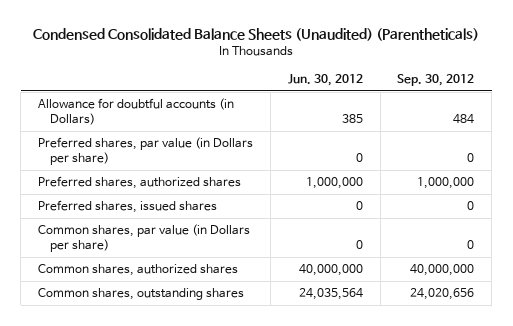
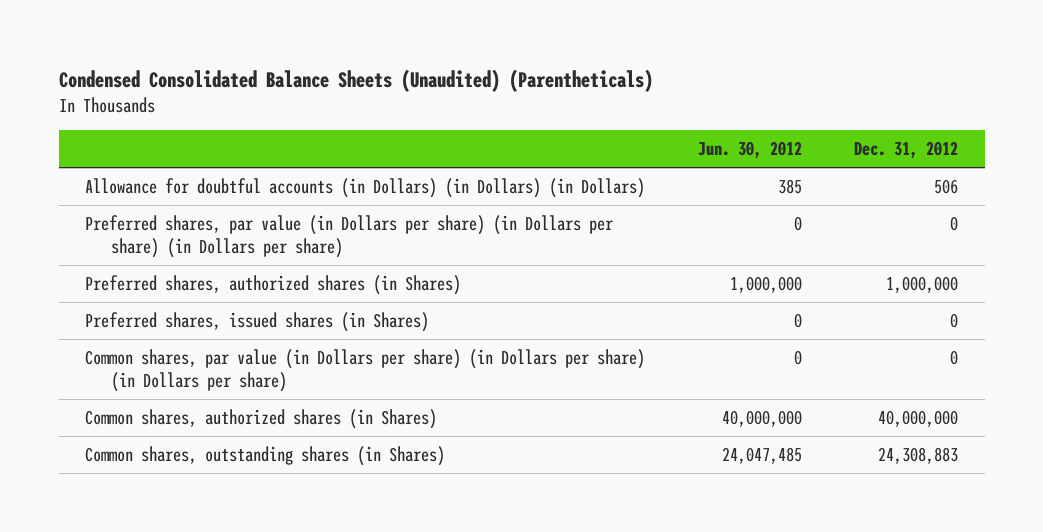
[397,74,475,87] Sep. 30, 2012 -> none
none -> [854,141,959,160] Dec. 31, 2012
[38,98,235,126] Allowance for doubtful accounts (in Dollars) -> [84,178,645,199] Allowance for doubtful accounts (in Dollars) (in Dollars) (in Dollars)
[38,137,254,166] Preferred shares, par value (in Dollars per share) -> [84,215,613,258] Preferred shares, par value (in Dollars per share) (in Dollars per share) (in Dollars per share)
[38,176,242,190] Preferred shares, authorized shares -> [84,275,461,296] Preferred shares, authorized shares (in Shares)
[38,200,218,214] Preferred shares, issued shares -> [84,312,429,333] Preferred shares, issued shares (in Shares)
[38,224,251,253] Common shares, par value (in Dollars per share) -> [84,349,645,392] Common shares, par value (in Dollars per share) (in Dollars per share) (in Dollars per share)
[38,264,239,277] Common shares, authorized shares -> [84,409,437,430] Common shares, authorized shares (in Shares)
[38,288,245,301] Common shares, outstanding shares -> [84,446,445,467] Common shares, outstanding shares (in Shares)
[298,288,363,301] 24,035,564 -> [721,447,802,465] 24,047,485

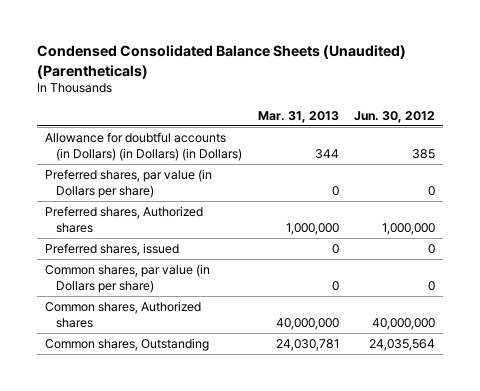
[854,141,959,160] Dec. 31, 2012 -> none
none -> [257,110,339,123] Mar. 31, 2013
[84,215,613,258] Preferred shares, par value (in Dollars per share) (in Dollars per share) (in Dollars per share) -> [44,168,212,198] Preferred shares, par value (in Dollars per share)
[84,275,461,296] Preferred shares, authorized shares (in Shares) -> [44,205,203,233] Preferred shares, Authorized shares
[84,312,429,333] Preferred shares, issued shares (in Shares) -> [44,242,179,256] Preferred shares, issued
[84,349,645,392] Common shares, par value (in Dollars per share) (in Dollars per share) (in Dollars per share) -> [44,263,210,293] Common shares, par value (in Dollars per share)
[84,409,437,430] Common shares, authorized shares (in Shares) -> [44,300,201,328] Common shares, Authorized shares
[84,446,445,467] Common shares, outstanding shares (in Shares) -> [44,337,209,351] Common shares, Outstanding
[721,447,802,465] 24,047,485 -> [369,338,436,351] 24,035,564

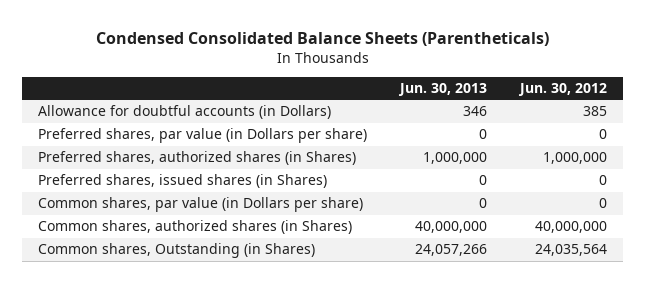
[36,45,406,79] Condensed Consolidated Balance Sheets (Unaudited) (Parentheticals) -> [95,31,549,46] Condensed Consolidated Balance Sheets (Parentheticals)
[257,110,339,123] Mar. 31, 2013 -> none
none -> [398,83,488,97] Jun. 30, 2013
[44,131,243,161] Allowance for doubtful accounts (in Dollars) (in Dollars) (in Dollars) -> [38,105,332,120] Allowance for doubtful accounts (in Dollars)
[44,205,203,233] Preferred shares, Authorized shares -> [38,151,357,166] Preferred shares, authorized shares (in Shares)
[44,242,179,256] Preferred shares, issued -> [38,174,328,189] Preferred shares, issued shares (in Shares)
[44,300,201,328] Common shares, Authorized shares -> [38,220,353,235] Common shares, authorized shares (in Shares)
[44,337,209,351] Common shares, Outstanding -> [38,243,316,259] Common shares, Outstanding (in Shares)

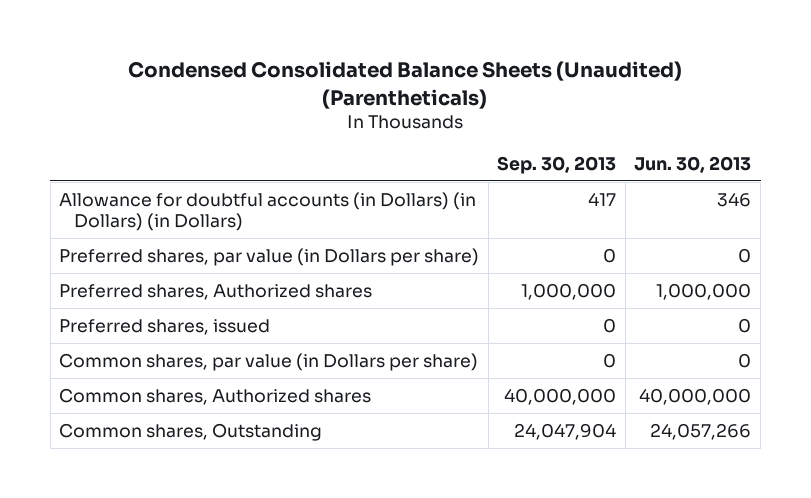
[95,31,549,46] Condensed Consolidated Balance Sheets (Parentheticals) -> [128,61,683,109] Condensed Consolidated Balance Sheets (Unaudited) (Parentheticals)
[517,83,607,97] Jun. 30, 2012 -> none
none -> [497,155,617,174] Sep. 30, 2013
[38,105,332,120] Allowance for doubtful accounts (in Dollars) -> [59,191,477,232] Allowance for doubtful accounts (in Dollars) (in Dollars) (in Dollars)
[38,151,357,166] Preferred shares, authorized shares (in Shares) -> [59,283,373,300] Preferred shares, Authorized shares
[38,174,328,189] Preferred shares, issued shares (in Shares) -> [59,318,271,335] Preferred shares, issued
[38,220,353,235] Common shares, authorized shares (in Shares) -> [59,387,372,405] Common shares, Authorized shares
[38,243,316,259] Common shares, Outstanding (in Shares) -> [59,422,323,441] Common shares, Outstanding

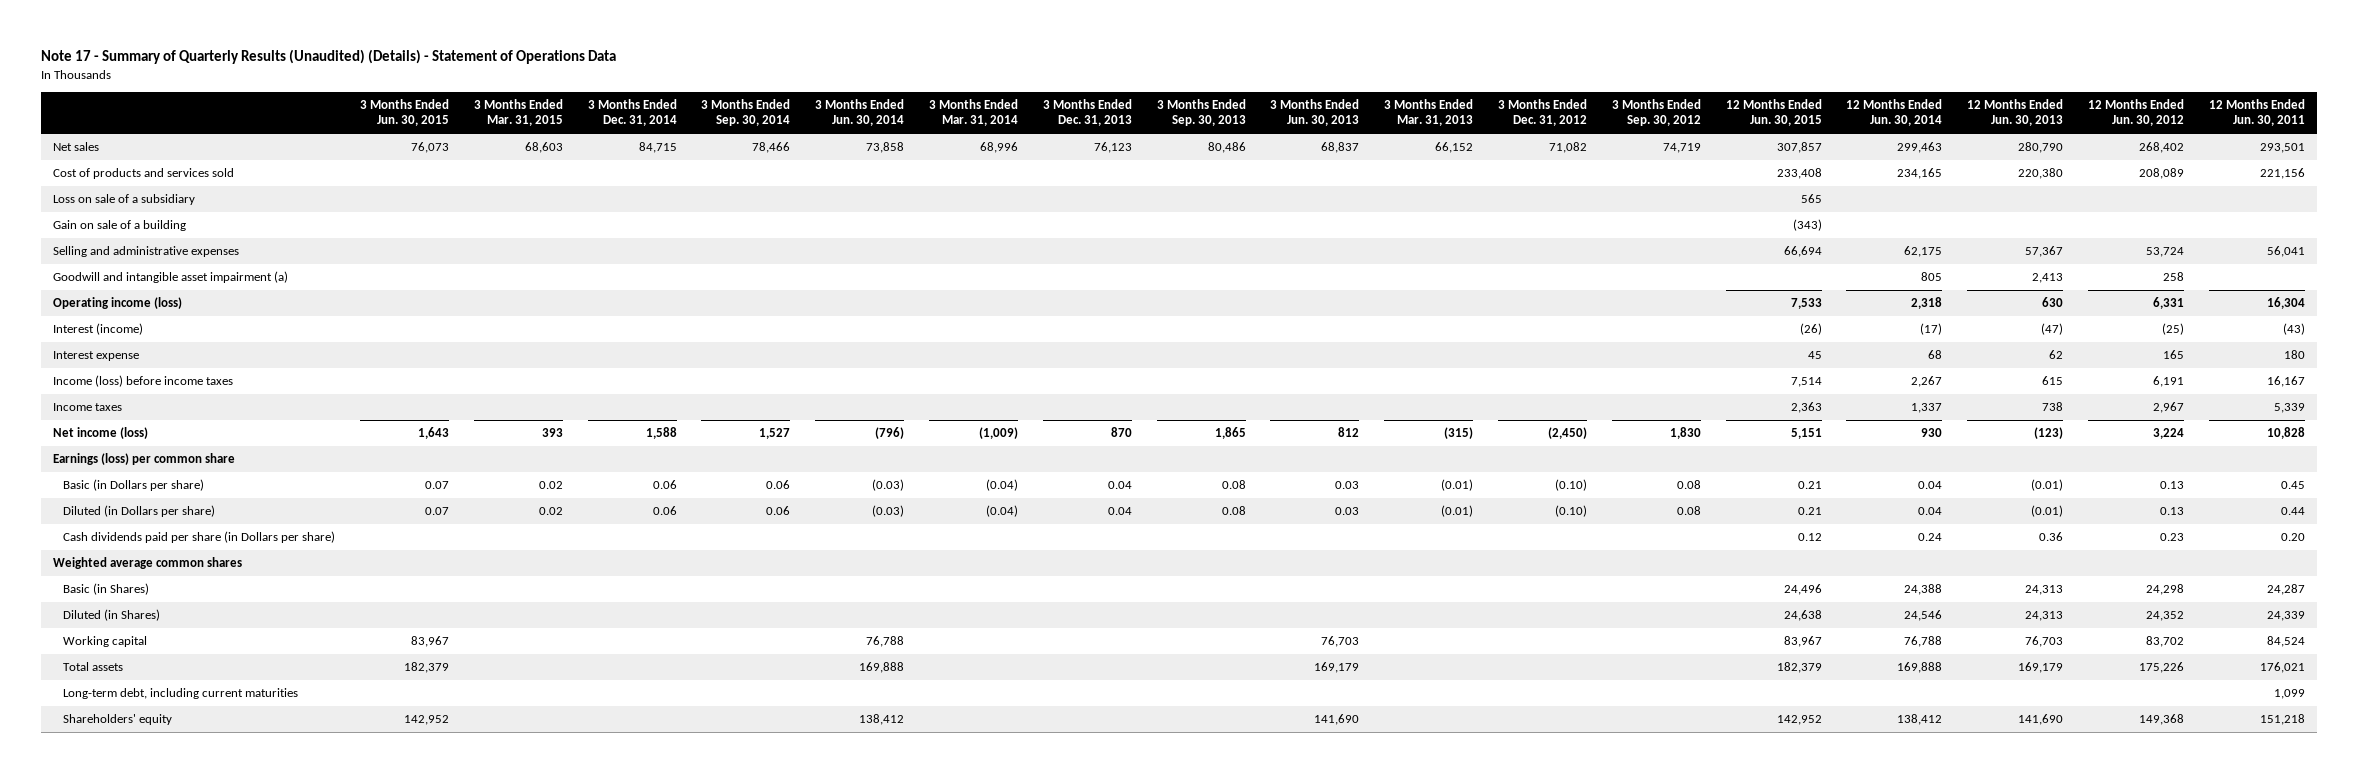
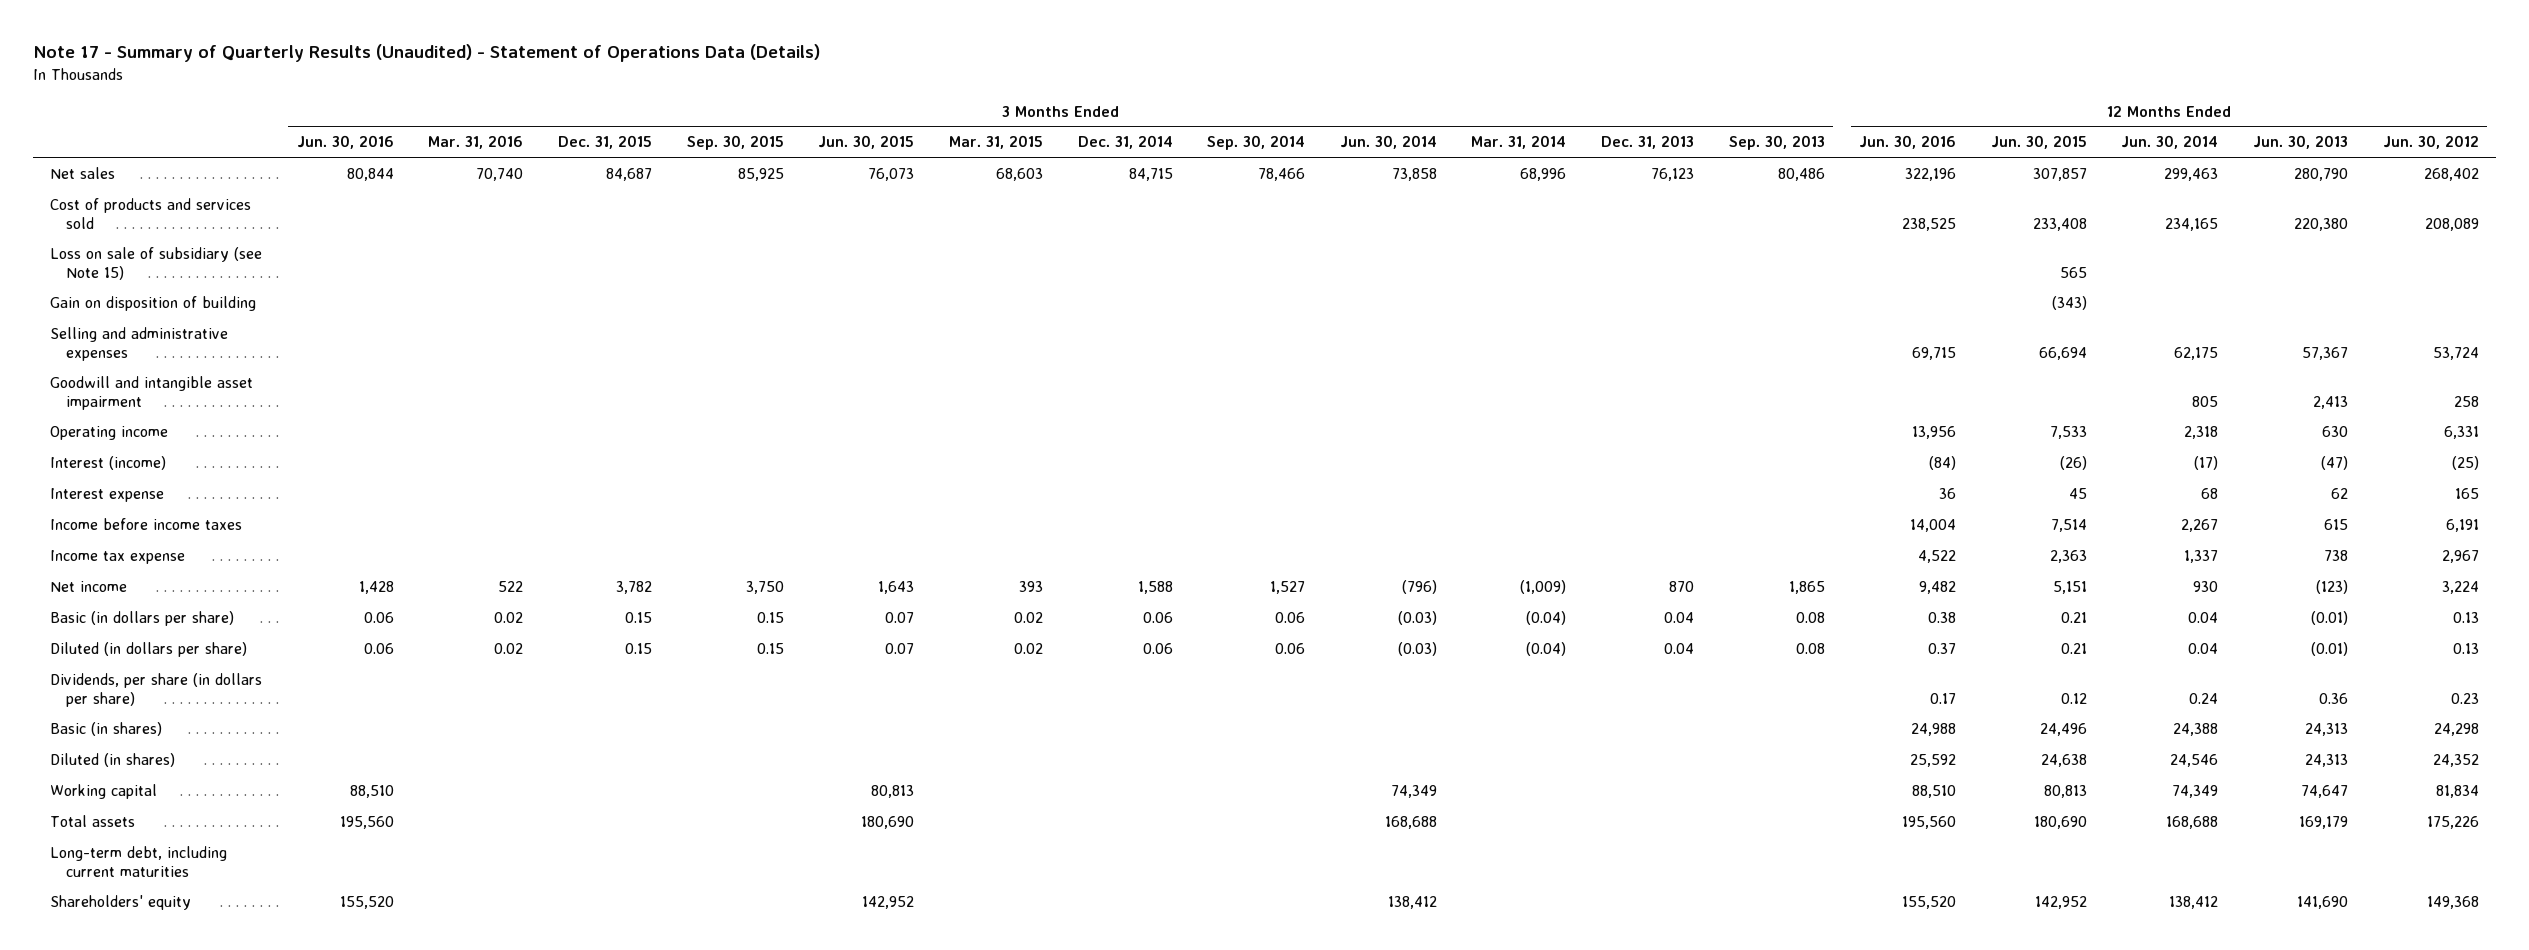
[40,49,616,65] Note 17 - Summary of Quarterly Results (Unaudited) (Details) - Statement of Operations Data -> [32,43,820,62] Note 17 - Summary of Quarterly Results (Unaudited) - Statement of Operations Data (Details)
[1270,98,1360,127] 3 Months Ended Jun. 30, 2013 -> none
[1384,98,1474,127] 3 Months Ended Mar. 31, 2013 -> none
[1497,98,1587,127] 3 Months Ended Dec. 31, 2012 -> none
[1611,98,1701,127] 3 Months Ended Sep. 30, 2012 -> none
[2208,98,2305,127] 12 Months Ended Jun. 30, 2011 -> none
none -> [296,135,394,150] Jun. 30, 2016
none -> [428,135,524,150] Mar. 31, 2016
none -> [558,135,653,150] Dec. 31, 2015
none -> [686,135,784,151] Sep. 30, 2015
none -> [1859,135,1957,150] Jun. 30, 2016
[53,194,196,206] Loss on sale of a subsidiary -> [50,246,263,280] Loss on sale of subsidiary (see Note 15)
[53,220,187,232] Gain on sale of a building -> [50,295,257,311] Gain on disposition of building
[53,271,289,284] Goodwill and intangible asset impairment (a) -> [50,375,254,410] Goodwill and intangible asset impairment
[53,297,183,310] Operating income (loss) -> [50,425,169,440] Operating income
[53,453,236,466] Earnings (loss) per common share -> none
[53,557,243,570] Weighted average common shares -> none
[53,375,234,388] Income (loss) before income taxes -> [50,517,243,530] Income before income taxes
[53,403,123,412] Income taxes -> [50,549,186,564] Income tax expense
[53,427,149,440] Net income (loss) -> [50,580,128,592] Net income
[63,479,205,492] Basic (in Dollars per share) -> [50,610,235,626] Basic (in dollars per share)
[63,505,216,518] Diluted (in Dollars per share) -> [50,641,248,657] Diluted (in dollars per share)
[63,531,336,544] Cash dividends paid per share (in Dollars per share) -> [50,672,263,707] Dividends, per share (in dollars per share)
[63,583,150,596] Basic (in Shares) -> [50,721,163,736] Basic (in shares)
[63,609,161,622] Diluted (in Shares) -> [50,752,176,767] Diluted (in shares)
[410,636,449,648] 83,967 -> [871,784,915,798] 80,813
[866,636,905,648] 76,788 -> [1390,784,1437,798] 74,349
[1783,636,1822,648] 83,967 -> [2043,784,2087,798] 80,813
[1904,636,1943,648] 76,788 -> [2172,784,2219,798] 74,349
[2025,636,2064,648] 76,703 -> [2301,784,2349,798] 74,647
[2145,636,2184,648] 83,702 -> [2435,784,2479,798] 81,834
[403,662,449,674] 182,379 -> [861,815,915,829] 180,690
[859,662,905,674] 169,888 -> [1384,815,1437,829] 168,688
[1776,662,1822,674] 182,379 -> [2033,815,2087,829] 180,690
[1897,662,1943,674] 169,888 -> [2166,815,2219,829] 168,688

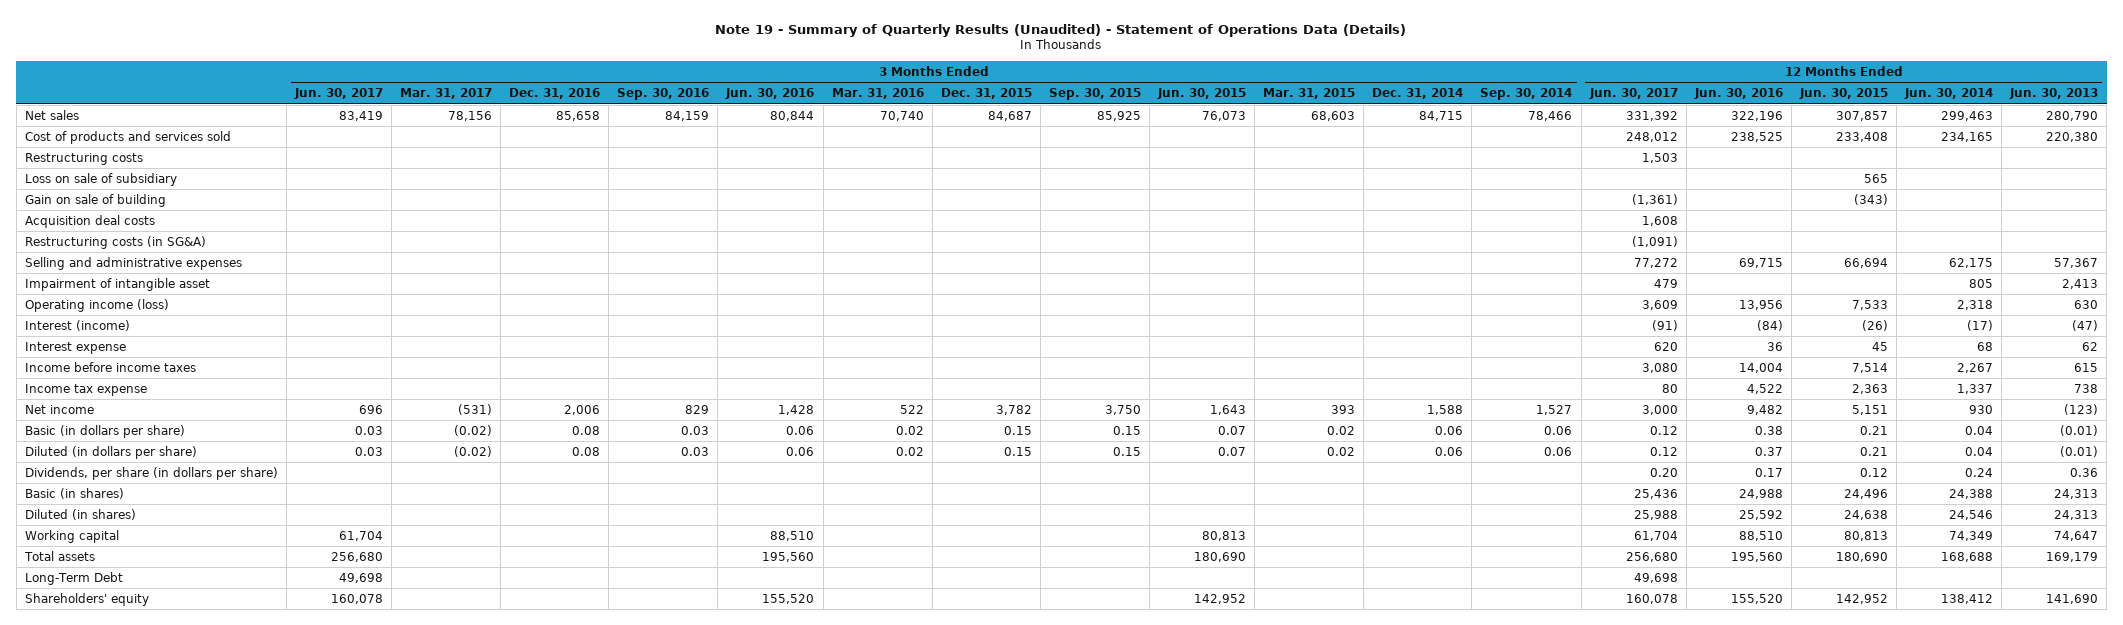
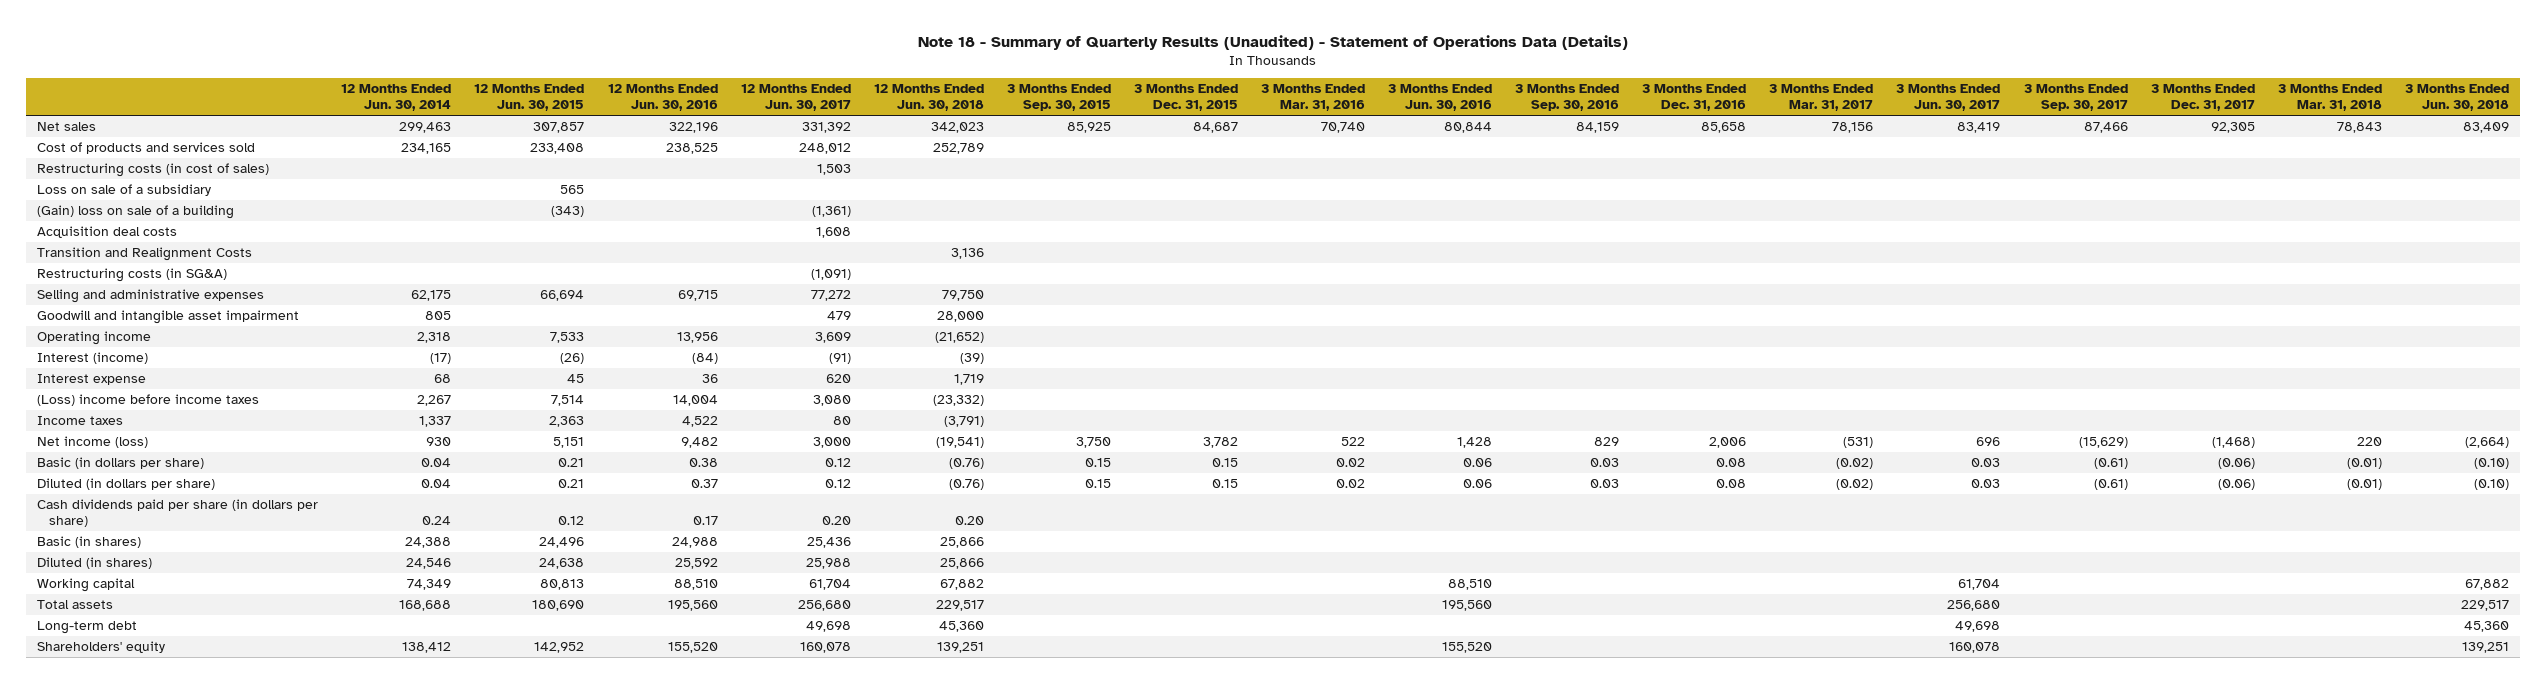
[715,24,1407,38] Note 19 - Summary of Quarterly Results (Unaudited) - Statement of Operations Data (Details) -> [918,34,1629,50] Note 18 - Summary of Quarterly Results (Unaudited) - Statement of Operations Data (Details)
[1157,88,1247,100] Jun. 30, 2015 -> none
[1263,88,1356,100] Mar. 31, 2015 -> none
[1372,88,1464,100] Dec. 31, 2014 -> none
[1480,88,1573,101] Sep. 30, 2014 -> none
[2009,88,2099,100] Jun. 30, 2013 -> none
none -> [873,84,984,112] 12 Months Ended Jun. 30, 2018
none -> [2023,84,2128,112] 3 Months Ended Sep. 30, 2017
none -> [2150,84,2255,112] 3 Months Ended Dec. 31, 2017
none -> [2277,84,2382,112] 3 Months Ended Mar. 31, 2018
none -> [2404,84,2509,112] 3 Months Ended Jun. 30, 2018
[24,152,143,165] Restructuring costs -> [37,163,270,178] Restructuring costs (in cost of sales)
[24,172,177,186] Loss on sale of subsidiary -> [37,184,212,197] Loss on sale of a subsidiary
[24,193,166,207] Gain on sale of building -> [37,205,235,220] (Gain) loss on sale of a building
none -> [37,247,253,262] Transition and Realignment Costs
[24,277,210,291] Impairment of intangible asset -> [37,310,300,325] Goodwill and intangible asset impairment
[24,298,169,312] Operating income (loss) -> [37,331,152,346] Operating income
[24,361,196,372] Income before income taxes -> [37,394,260,407] (Loss) income before income taxes
[24,383,147,396] Income tax expense -> [37,416,124,426] Income taxes
[24,404,94,414] Net income -> [37,436,149,449] Net income (loss)
[24,466,278,480] Dividends, per share (in dollars per share) -> [37,499,319,528] Cash dividends paid per share (in dollars per share)
[24,571,123,585] Long-Term Debt -> [37,621,138,635] Long-term debt

